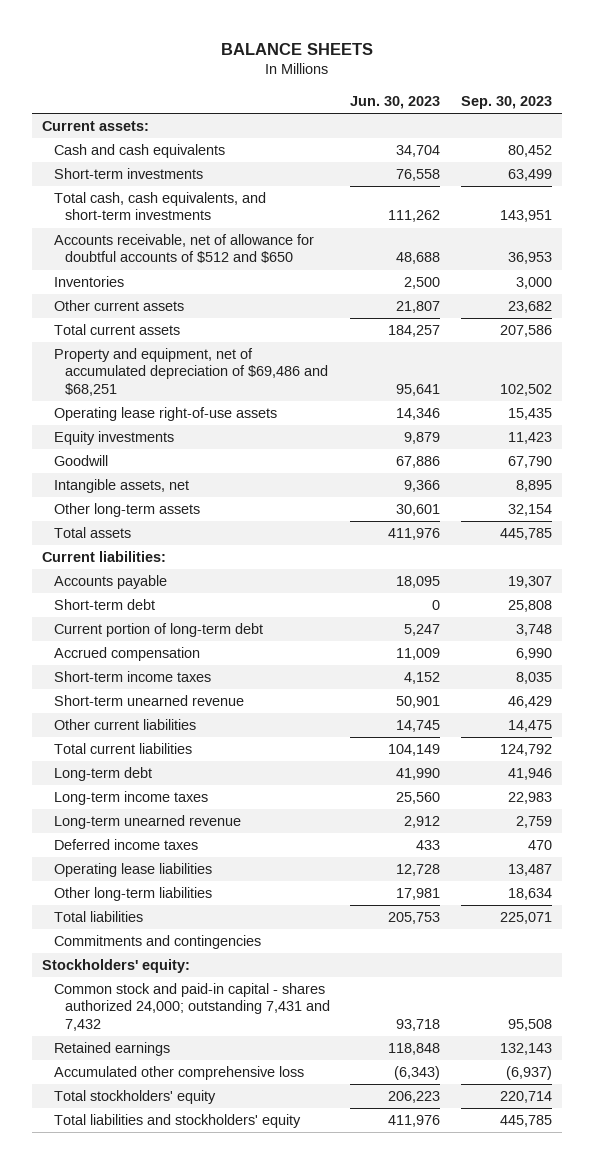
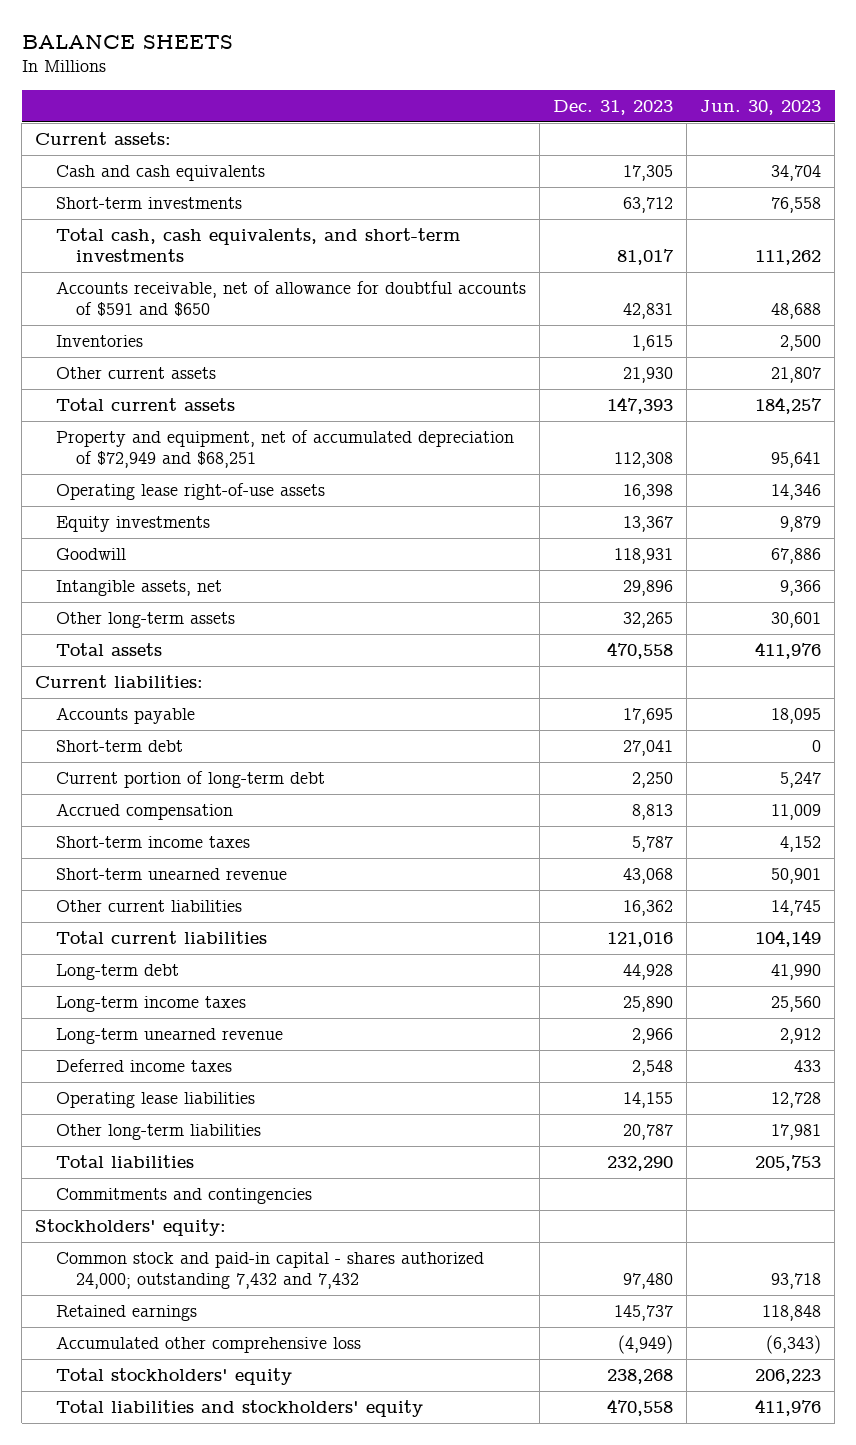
[460,96,552,110] Sep. 30, 2023 -> none
none -> [552,99,673,115] Dec. 31, 2023
[53,234,314,264] Accounts receivable, net of allowance for doubtful accounts of $512 and $650 -> [55,280,526,316] Accounts receivable, net of allowance for doubtful accounts of $591 and $650
[53,348,329,396] Property and equipment, net of accumulated depreciation of $69,486 and $68,251 -> [55,429,514,468] Property and equipment, net of accumulated depreciation of $72,949 and $68,251
[53,983,331,1031] Common stock and paid-in capital - shares authorized 24,000; outstanding 7,431 and 7,432 -> [55,1251,484,1289] Common stock and paid-in capital - shares authorized 24,000; outstanding 7,432 and 7,432

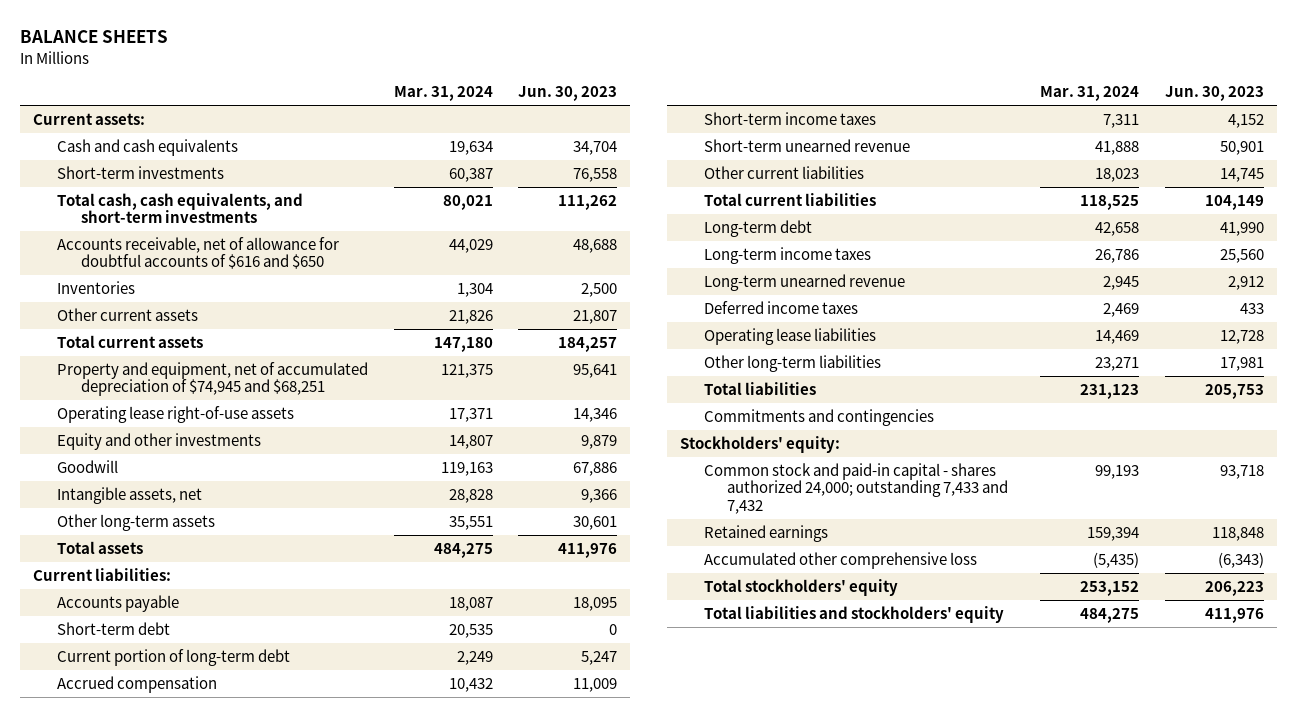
[552,99,673,115] Dec. 31, 2023 -> none
none -> [393,86,493,102] Mar. 31, 2024
[55,280,526,316] Accounts receivable, net of allowance for doubtful accounts of $591 and $650 -> [56,236,339,270] Accounts receivable, net of allowance for doubtful accounts of $616 and $650
[55,429,514,468] Property and equipment, net of accumulated depreciation of $72,949 and $68,251 -> [56,361,368,397] Property and equipment, net of accumulated depreciation of $74,945 and $68,251
[55,515,210,532] Equity investments -> [56,432,261,450] Equity and other investments
[55,1251,484,1289] Common stock and paid-in capital - shares authorized 24,000; outstanding 7,432 and 7,432 -> [703,462,1009,514] Common stock and paid-in capital - shares authorized 24,000; outstanding 7,433 and 7,432

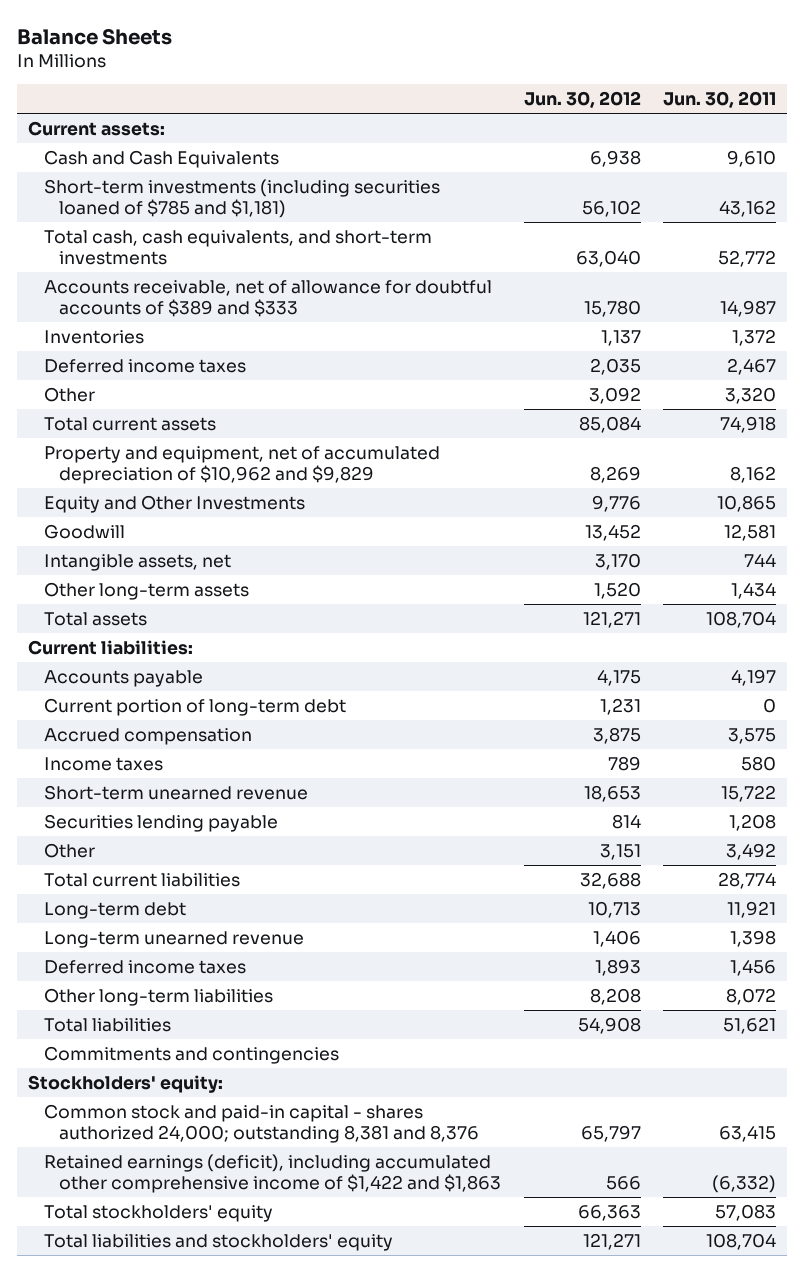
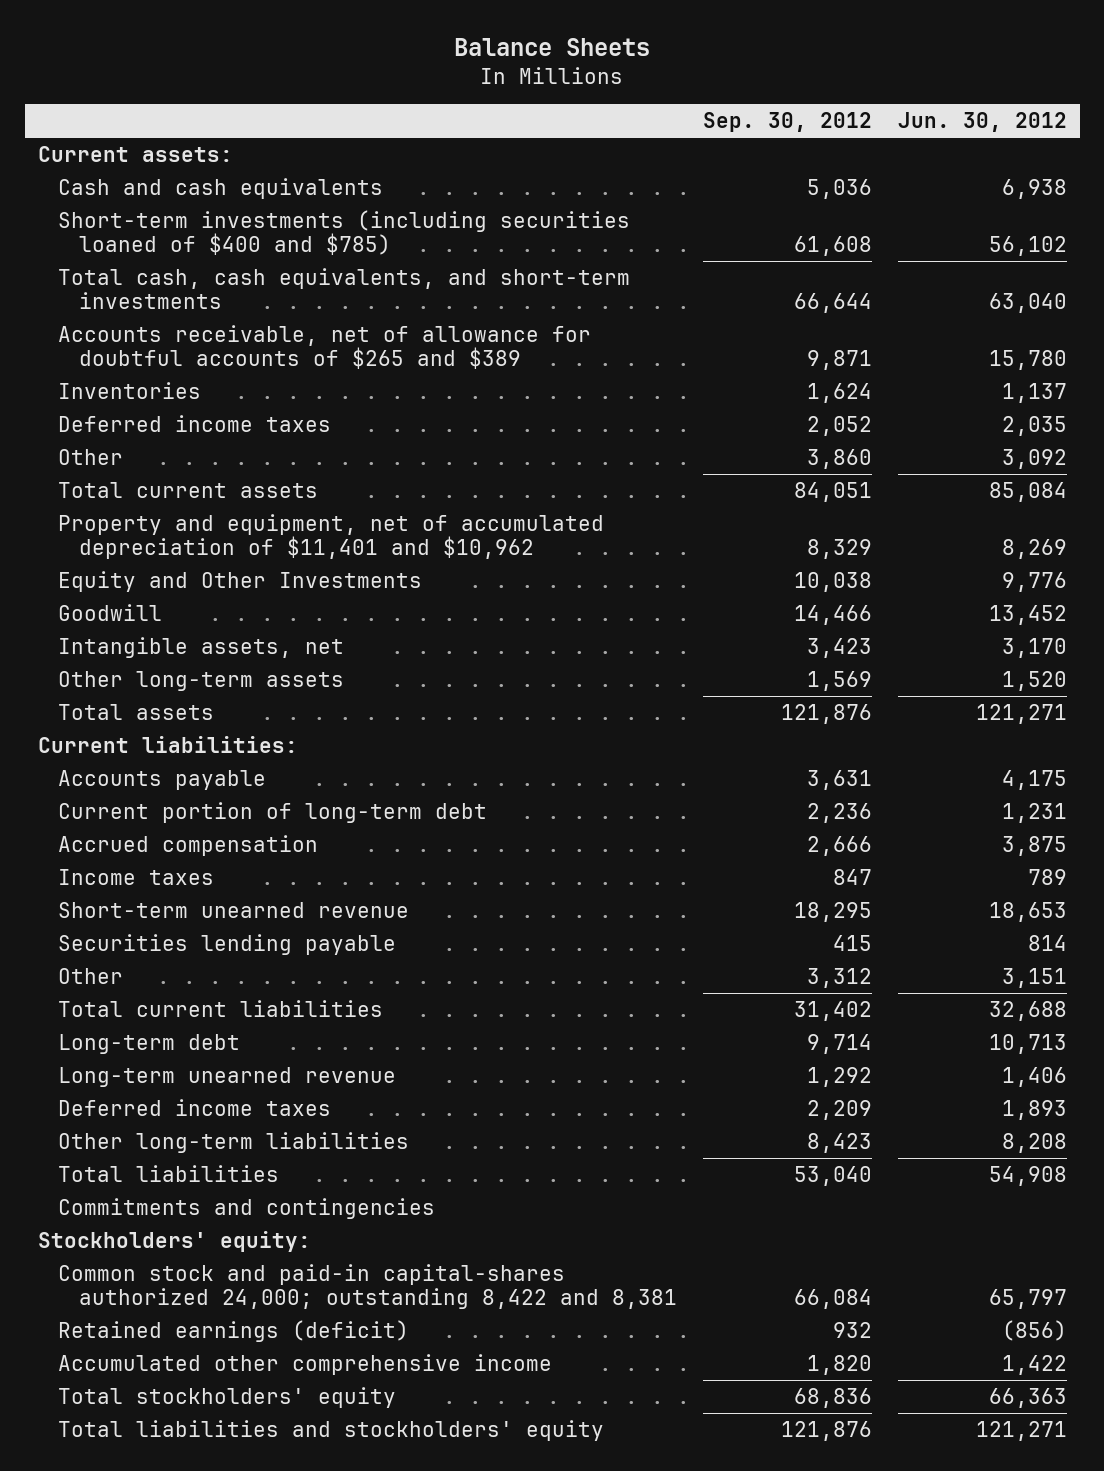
[662,90,776,108] Jun. 30, 2011 -> none
none -> [702,112,872,133] Sep. 30, 2012
[43,149,279,168] Cash and Cash Equivalents -> [58,178,384,200] Cash and cash equivalents
[43,178,440,219] Short-term investments (including securities loaned of $785 and $1,181) -> [58,210,631,255] Short-term investments (including securities loaned of $400 and $785)
[43,279,492,318] Accounts receivable, net of allowance for doubtful accounts of $389 and $333 -> [58,325,592,369] Accounts receivable, net of allowance for doubtful accounts of $265 and $389
[43,445,440,485] Property and equipment, net of accumulated depreciation of $10,962 and $9,829 -> [58,514,605,559] Property and equipment, net of accumulated depreciation of $11,401 and $10,962
[43,1153,502,1194] Retained earnings (deficit), including accumulated other comprehensive income of $1,422 and $1,863 -> none
[43,1103,480,1144] Common stock and paid-in capital - shares authorized 24,000; outstanding 8,381 and 8,376 -> [58,1264,678,1309] Common stock and paid-in capital-shares authorized 24,000; outstanding 8,422 and 8,381
none -> [58,1320,410,1343] Retained earnings (deficit)
none -> [58,1354,553,1376] Accumulated other comprehensive income

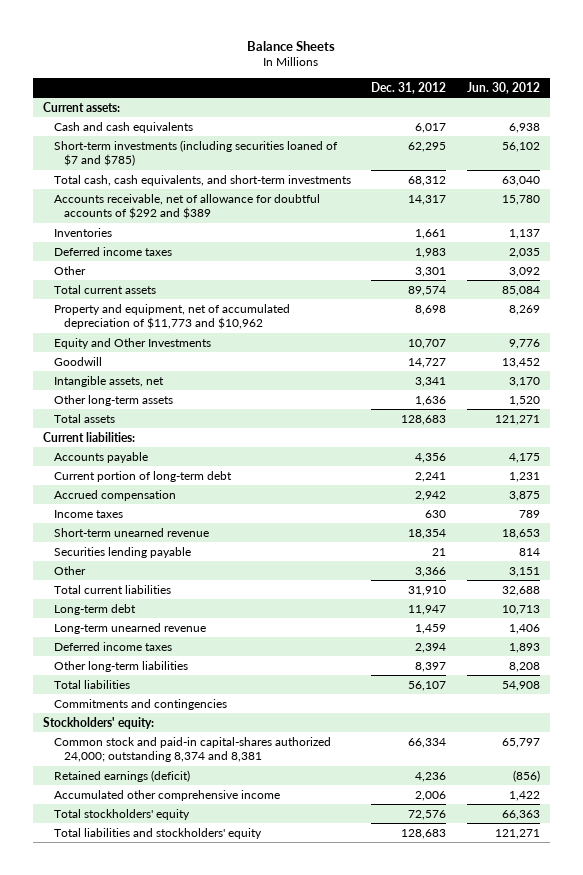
[702,112,872,133] Sep. 30, 2012 -> none
none -> [371,81,447,94] Dec. 31, 2012
[58,210,631,255] Short-term investments (including securities loaned of $400 and $785) -> [53,139,338,167] Short-term investments (including securities loaned of $7 and $785)
[58,325,592,369] Accounts receivable, net of allowance for doubtful accounts of $265 and $389 -> [53,193,320,220] Accounts receivable, net of allowance for doubtful accounts of $292 and $389
[58,514,605,559] Property and equipment, net of accumulated depreciation of $11,401 and $10,962 -> [53,303,290,330] Property and equipment, net of accumulated depreciation of $11,773 and $10,962
[58,1264,678,1309] Common stock and paid-in capital-shares authorized 24,000; outstanding 8,422 and 8,381 -> [53,736,331,763] Common stock and paid-in capital-shares authorized 24,000; outstanding 8,374 and 8,381

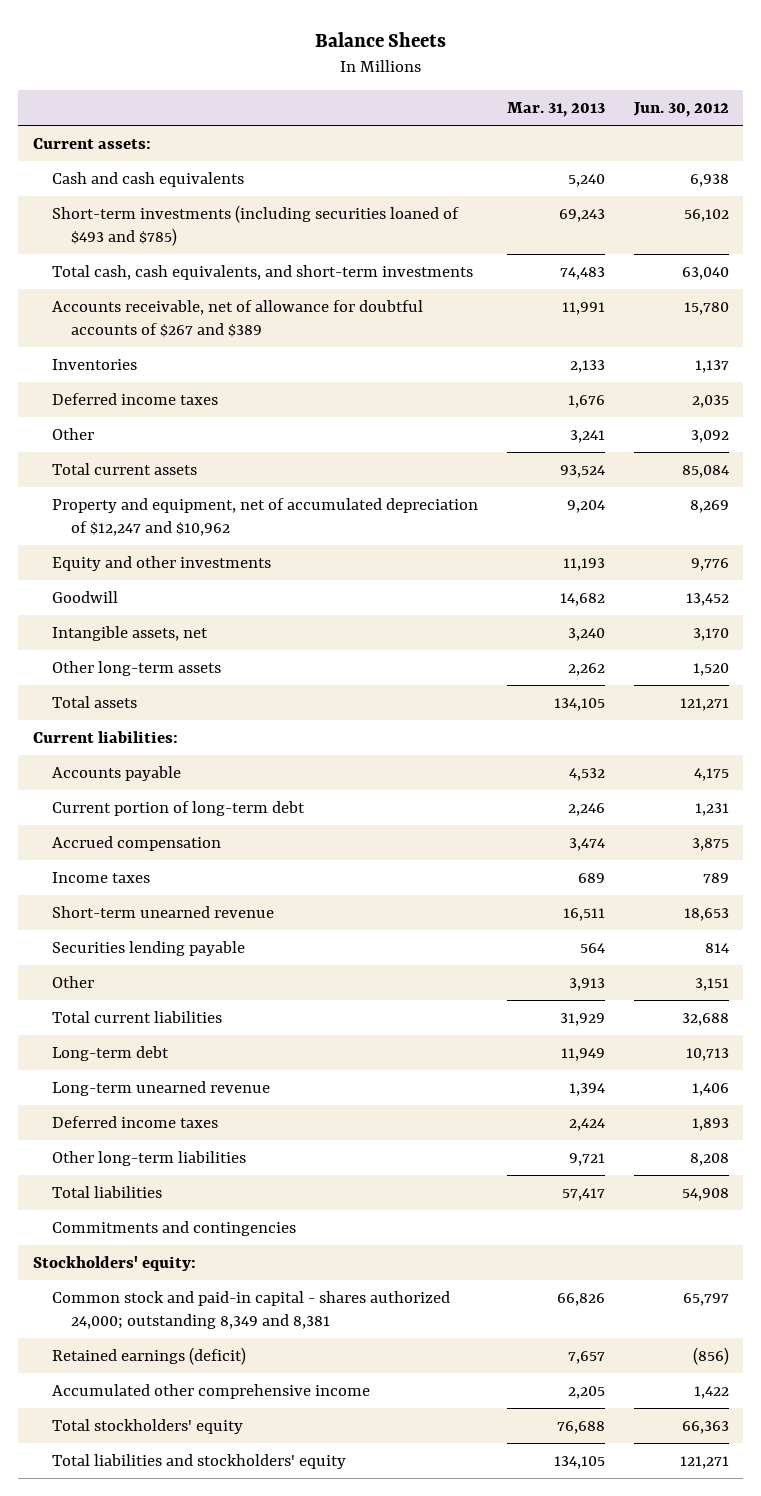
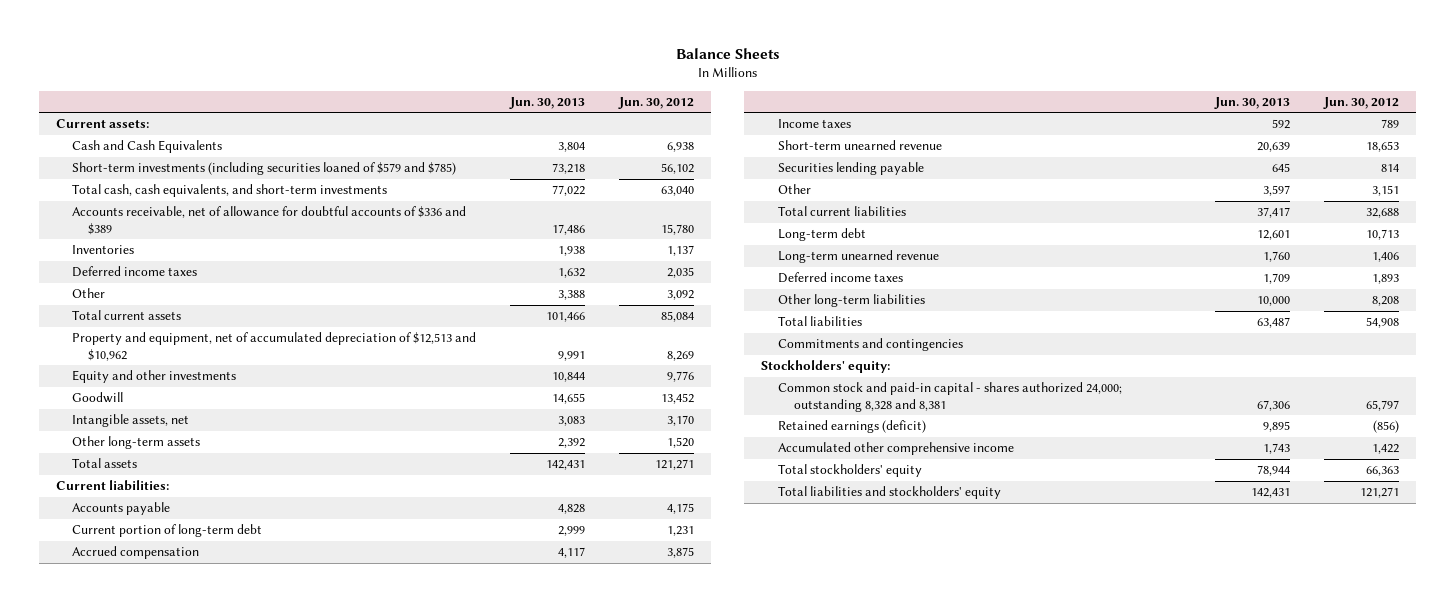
[506,102,605,118] Mar. 31, 2013 -> none
none -> [509,96,586,109] Jun. 30, 2013
[51,171,244,187] Cash and cash equivalents -> [72,140,223,154] Cash and Cash Equivalents
[51,204,459,246] Short-term investments (including securities loaned of $493 and $785) -> [72,162,457,176] Short-term investments (including securities loaned of $579 and $785)
[51,299,423,337] Accounts receivable, net of allowance for doubtful accounts of $267 and $389 -> [72,206,467,235] Accounts receivable, net of allowance for doubtful accounts of $336 and $389
[51,497,478,536] Property and equipment, net of accumulated depreciation of $12,247 and $10,962 -> [72,332,477,361] Property and equipment, net of accumulated depreciation of $12,513 and $10,962
[51,1290,450,1329] Common stock and paid-in capital - shares authorized 24,000; outstanding 8,349 and 8,381 -> [777,382,1122,412] Common stock and paid-in capital - shares authorized 24,000; outstanding 8,328 and 8,381

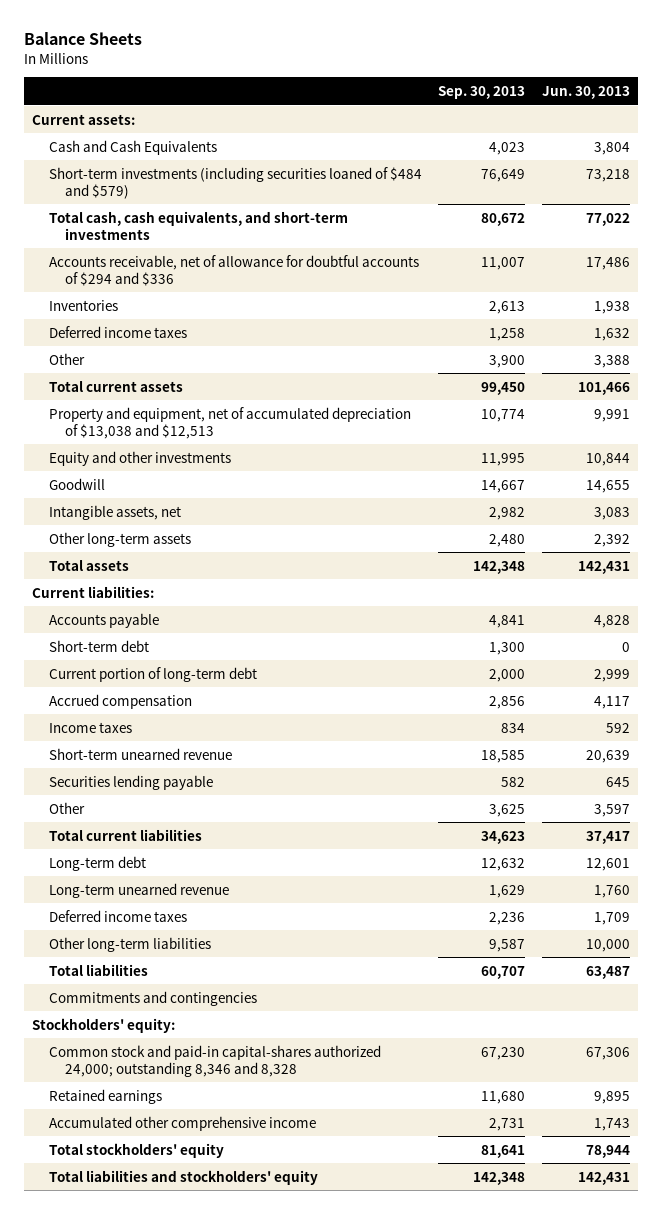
[617,96,694,109] Jun. 30, 2012 -> none
none -> [438,85,526,99] Sep. 30, 2013
[72,162,457,176] Short-term investments (including securities loaned of $579 and $785) -> [48,166,422,199] Short-term investments (including securities loaned of $484 and $579)
[72,206,467,235] Accounts receivable, net of allowance for doubtful accounts of $336 and $389 -> [48,254,419,286] Accounts receivable, net of allowance for doubtful accounts of $294 and $336
[72,332,477,361] Property and equipment, net of accumulated depreciation of $12,513 and $10,962 -> [48,406,411,439] Property and equipment, net of accumulated depreciation of $13,038 and $12,513
none -> [48,639,149,652] Short-term debt
[777,382,1122,412] Common stock and paid-in capital - shares authorized 24,000; outstanding 8,328 and 8,381 -> [48,1044,381,1077] Common stock and paid-in capital-shares authorized 24,000; outstanding 8,346 and 8,328
[777,420,926,434] Retained earnings (deficit) -> [48,1088,162,1104] Retained earnings

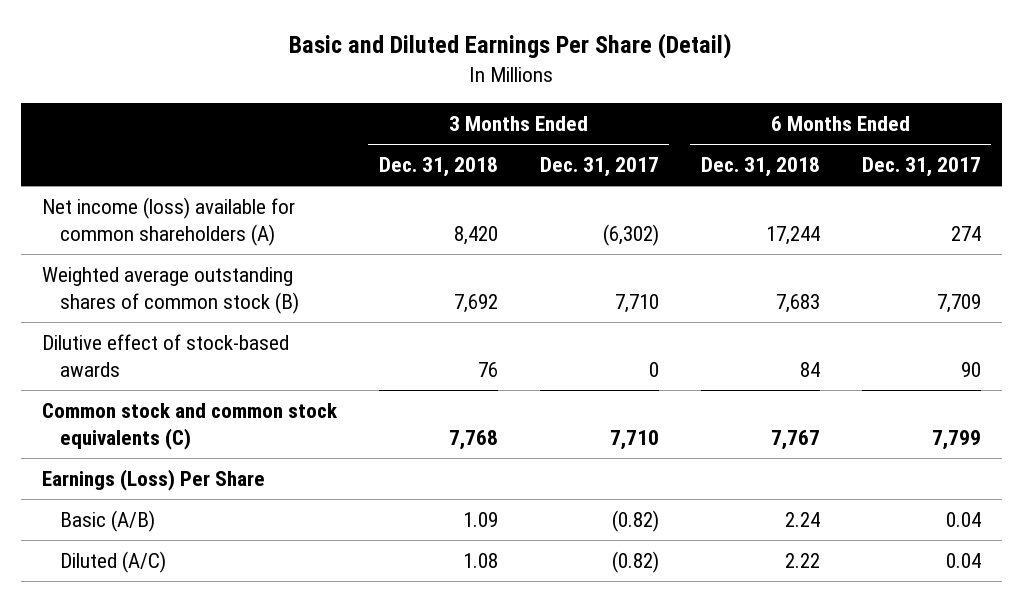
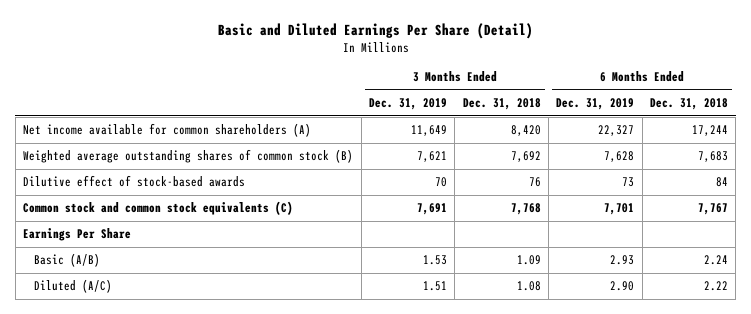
[539,157,659,178] Dec. 31, 2017 -> none
[861,157,981,178] Dec. 31, 2017 -> none
none -> [368,98,447,111] Dec. 31, 2019
none -> [556,98,635,111] Dec. 31, 2019
[41,197,295,247] Net income (loss) available for common shareholders (A) -> [23,123,312,138] Net income available for common shareholders (A)
[41,469,265,492] Earnings (Loss) Per Share -> [23,228,132,242] Earnings Per Share

